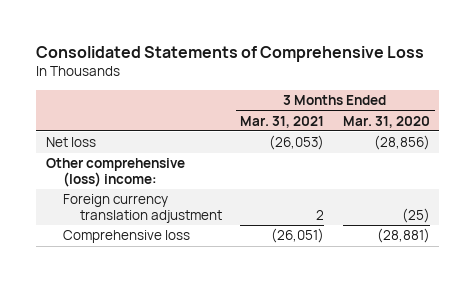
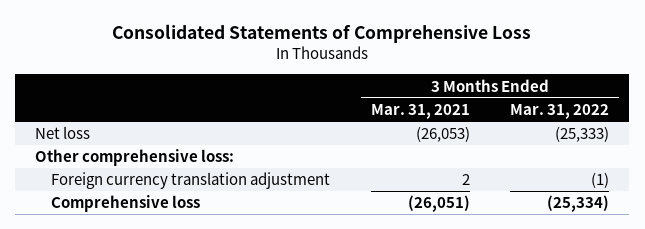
[343,115,431,128] Mar. 31, 2020 -> none
none -> [510,103,610,119] Mar. 31, 2022
[45,158,185,188] Other comprehensive (loss) income: -> [35,149,235,167] Other comprehensive loss:

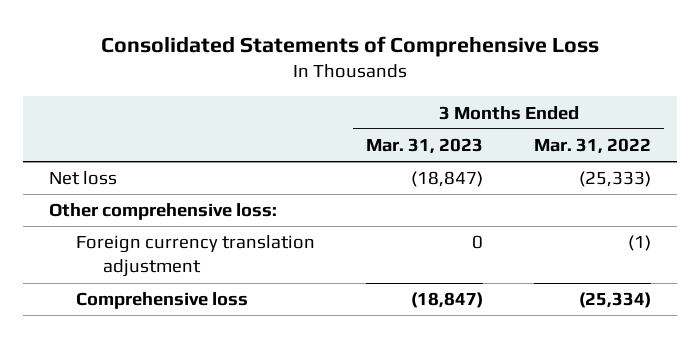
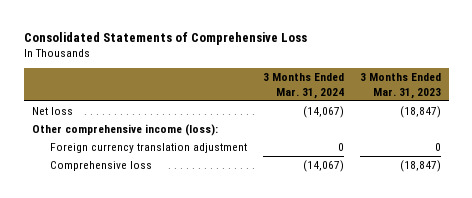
[534,137,652,154] Mar. 31, 2022 -> none
none -> [262,73,344,99] 3 Months Ended Mar. 31, 2024
[48,203,277,221] Other comprehensive loss: -> [31,123,218,136] Other comprehensive income (loss):

